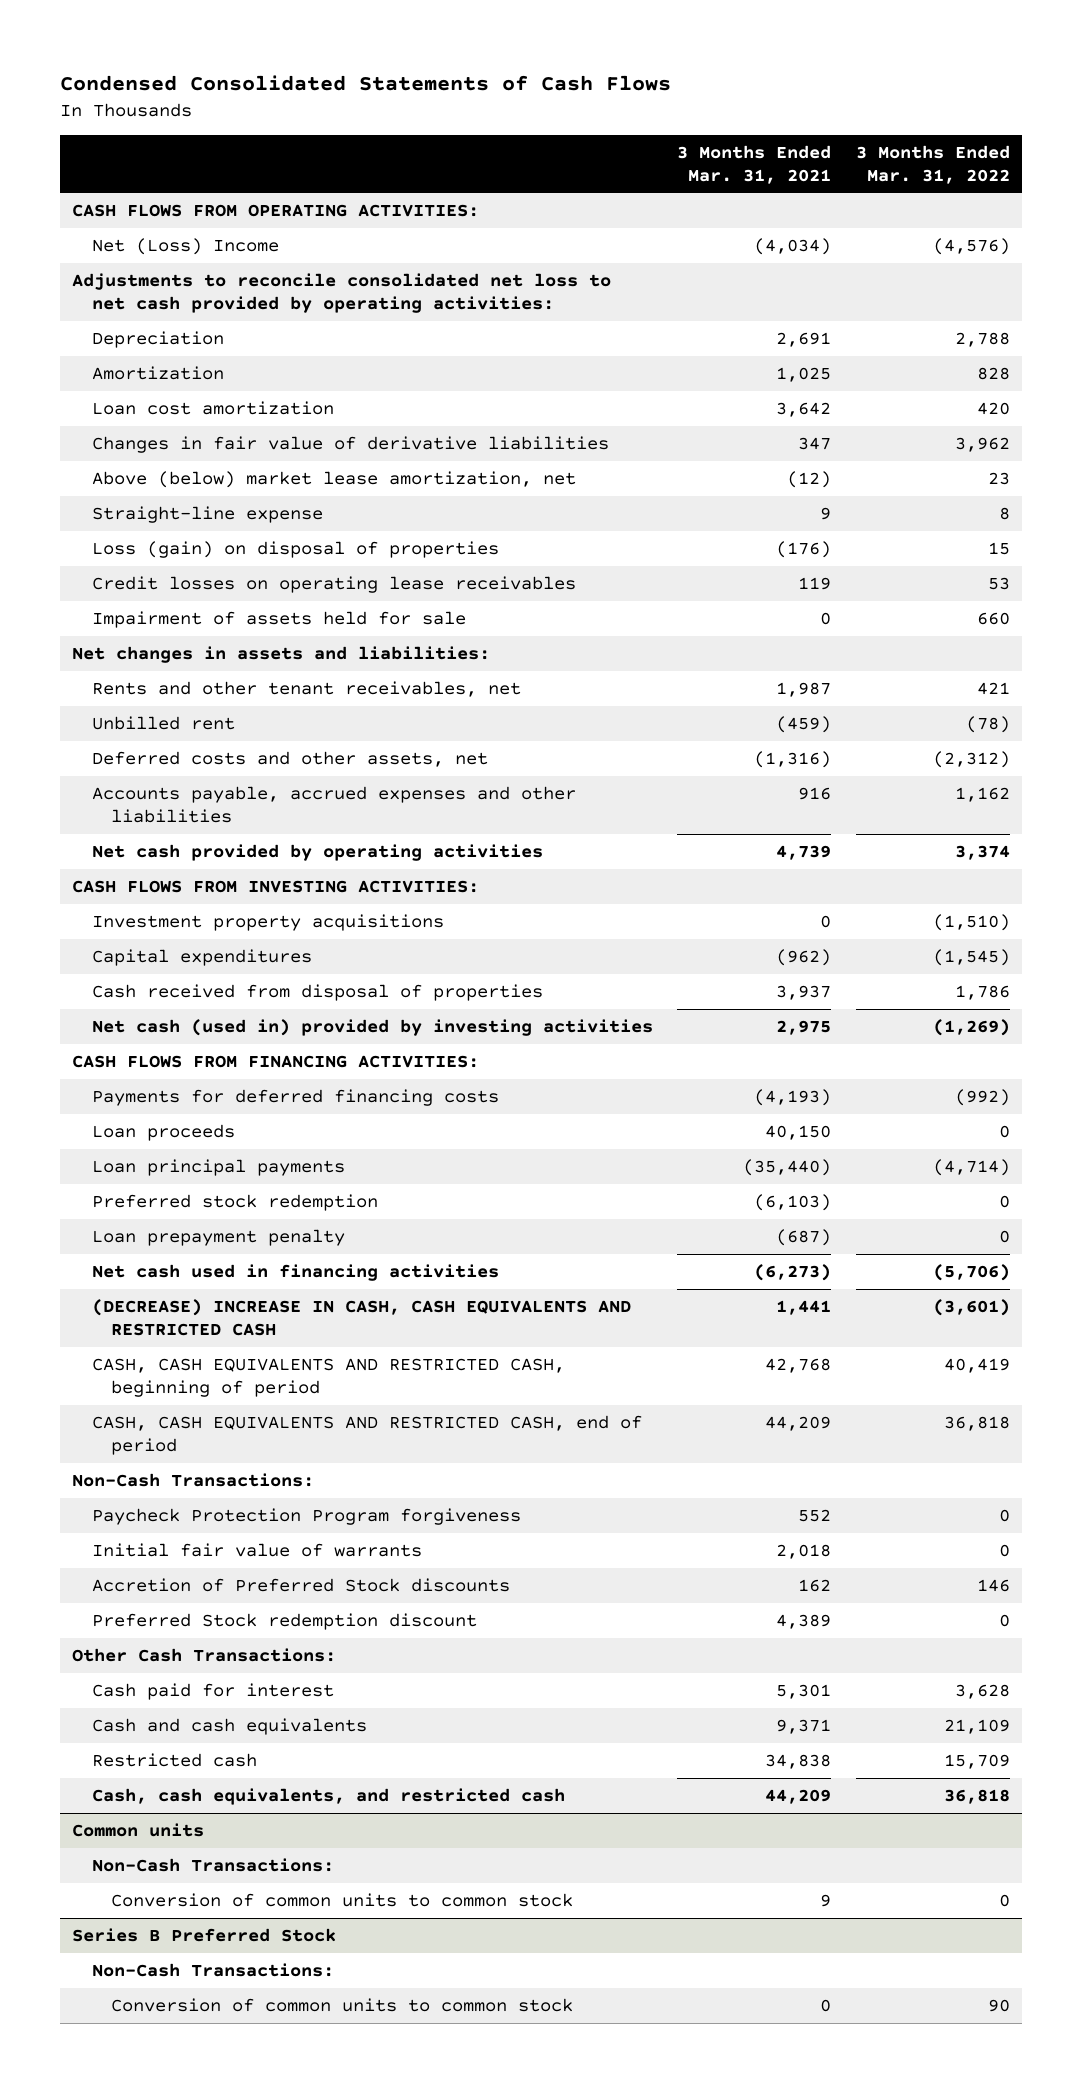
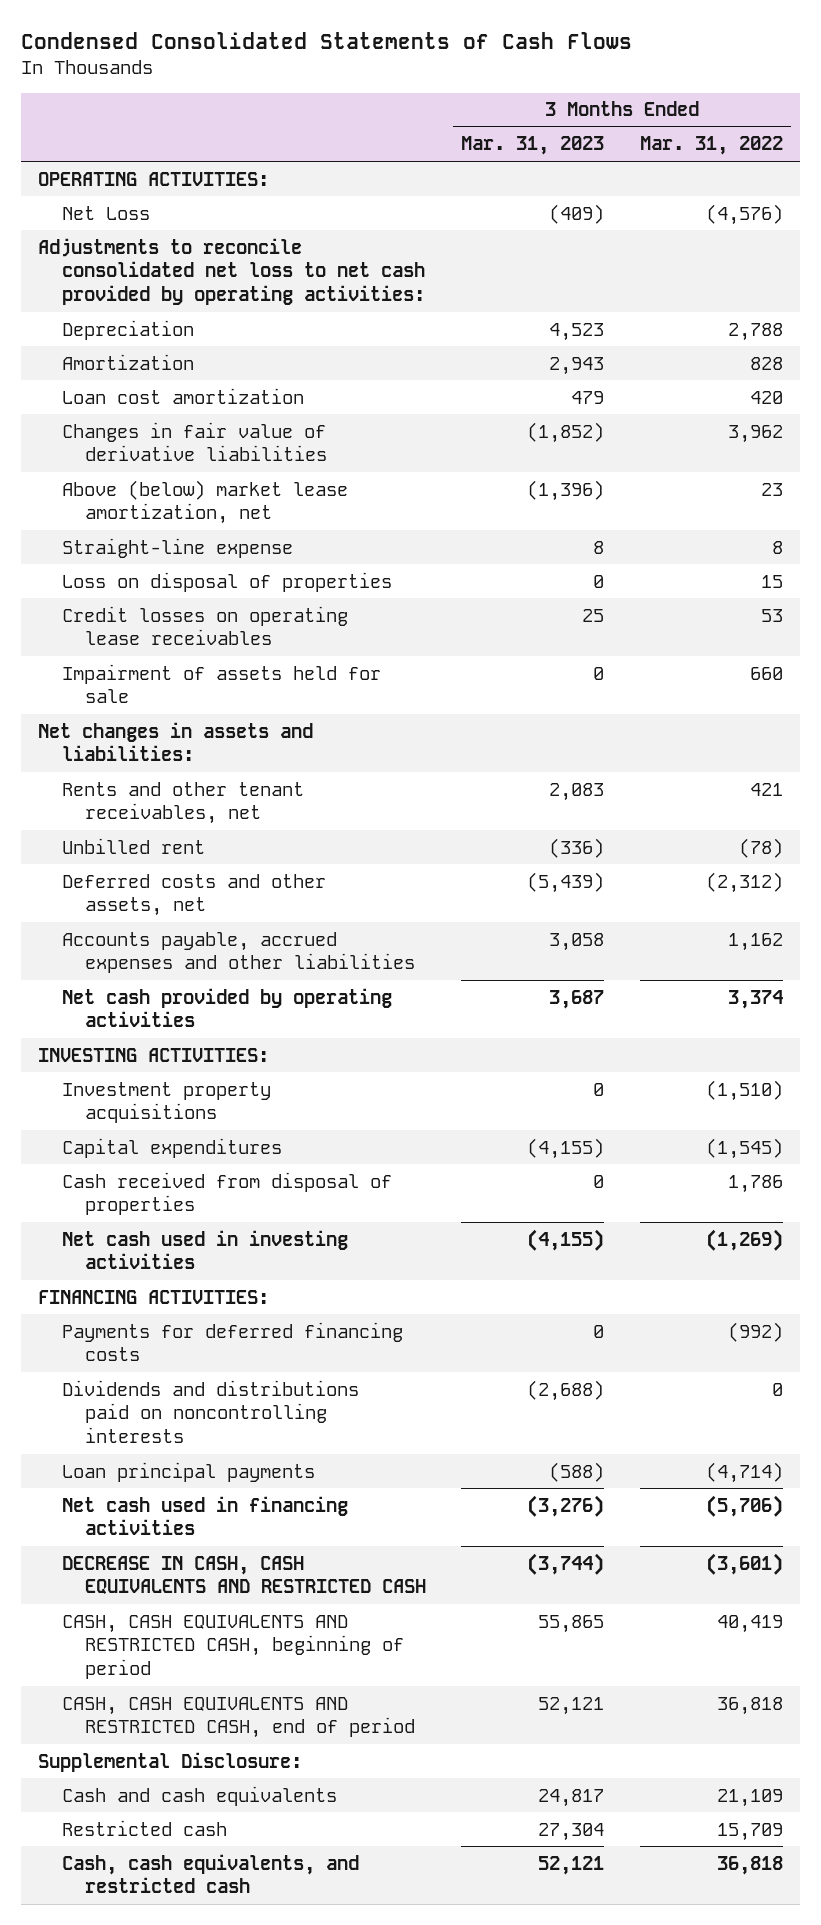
[677,144,832,184] 3 Months Ended Mar. 31, 2021 -> none
none -> [461,136,605,156] Mar. 31, 2023
[72,204,480,218] CASH FLOWS FROM OPERATING ACTIVITIES: -> [38,171,270,186] OPERATING ACTIVITIES:
[91,238,279,256] Net (Loss) Income -> [61,205,150,220] Net Loss
[91,541,499,559] Loss (gain) on disposal of properties -> [61,571,392,592] Loss on disposal of properties
[72,880,480,894] CASH FLOWS FROM INVESTING ACTIVITIES: -> [38,1047,270,1062] INVESTING ACTIVITIES:
[91,1019,653,1037] Net cash (used in) provided by investing activities -> [61,1229,348,1270] Net cash used in investing activities
[72,1055,480,1069] CASH FLOWS FROM FINANCING ACTIVITIES: -> [38,1289,270,1304] FINANCING ACTIVITIES:
[91,1124,235,1142] Loan proceeds -> none
none -> [61,1379,359,1444] Dividends and distributions paid on noncontrolling interests
[91,1194,378,1212] Preferred stock redemption -> none
[91,1229,345,1247] Loan prepayment penalty -> none
[91,1299,631,1337] (DECREASE) INCREASE IN CASH, CASH EQUIVALENTS AND RESTRICTED CASH -> [61,1555,427,1595] DECREASE IN CASH, CASH EQUIVALENTS AND RESTRICTED CASH
[72,1473,315,1488] Non-Cash Transactions: -> none
[91,1508,521,1526] Paycheck Protection Program forgiveness -> none
[91,1543,422,1558] Initial fair value of warrants -> none
[91,1578,510,1593] Accretion of Preferred Stock discounts -> none
[91,1613,477,1631] Preferred Stock redemption discount -> none
[72,1648,337,1663] Other Cash Transactions: -> none
[91,1683,334,1701] Cash paid for interest -> none
none -> [38,1751,303,1772] Supplemental Disclosure:
[72,1823,205,1838] Common units -> none
[91,1858,334,1873] Non-Cash Transactions: -> none
[110,1893,573,1908] Conversion of common units to common stock -> none
[72,1928,337,1943] Series B Preferred Stock -> none
[91,1963,334,1978] Non-Cash Transactions: -> none
[110,1998,573,2013] Conversion of common units to common stock -> none

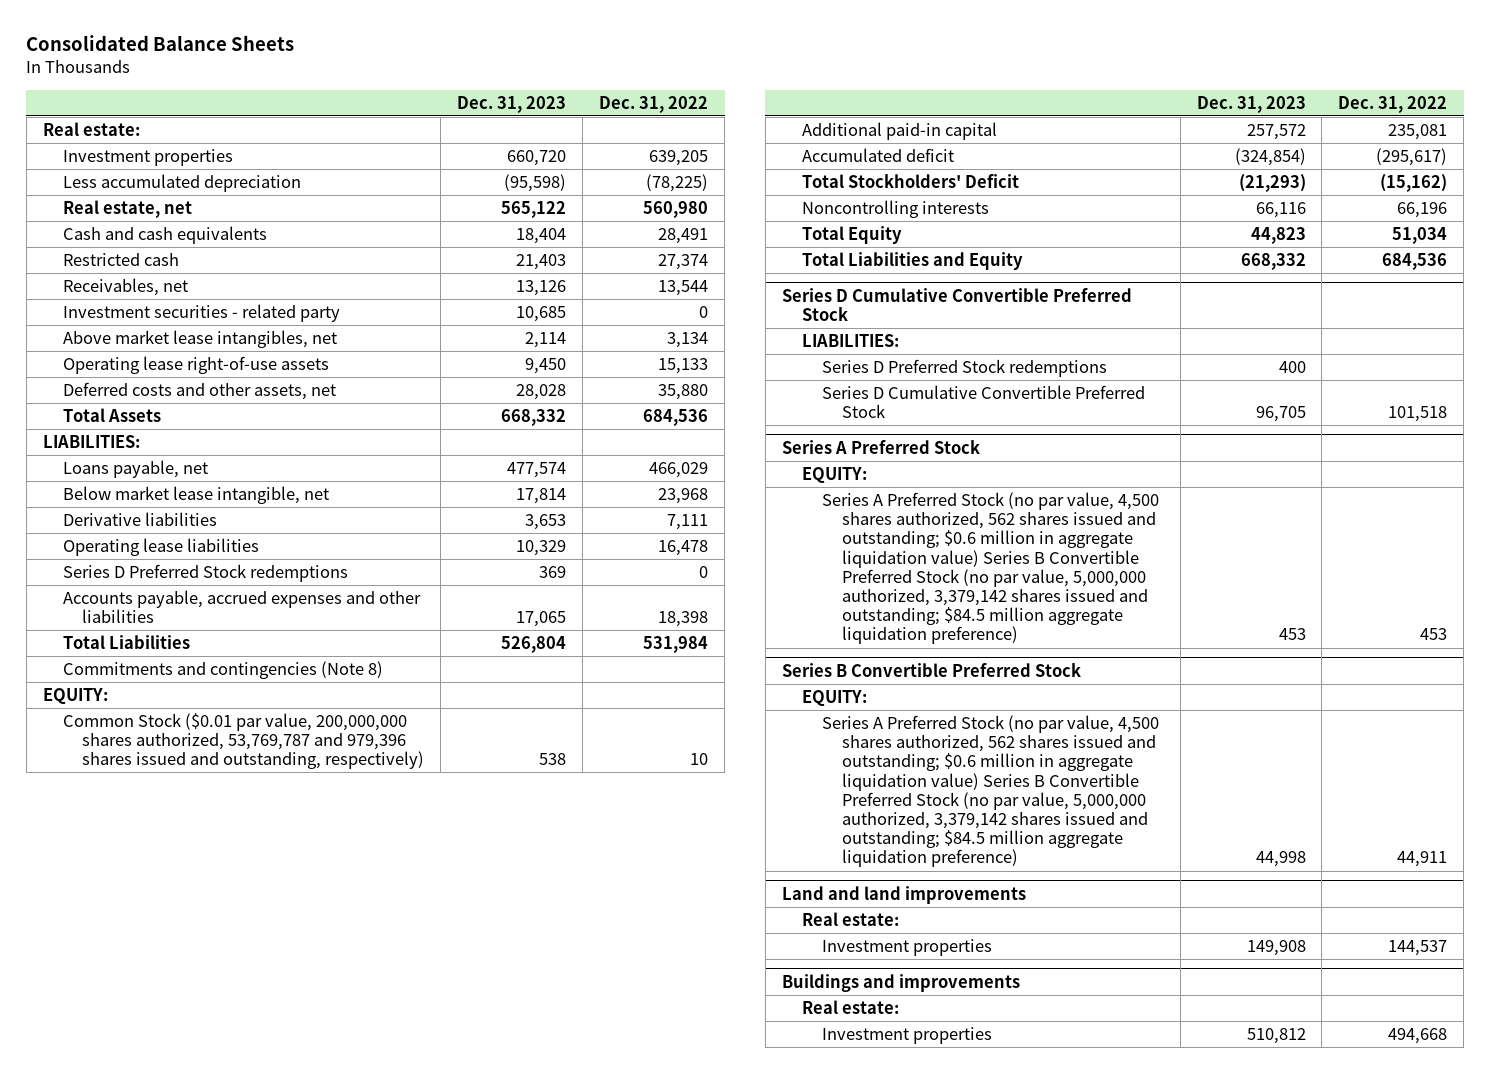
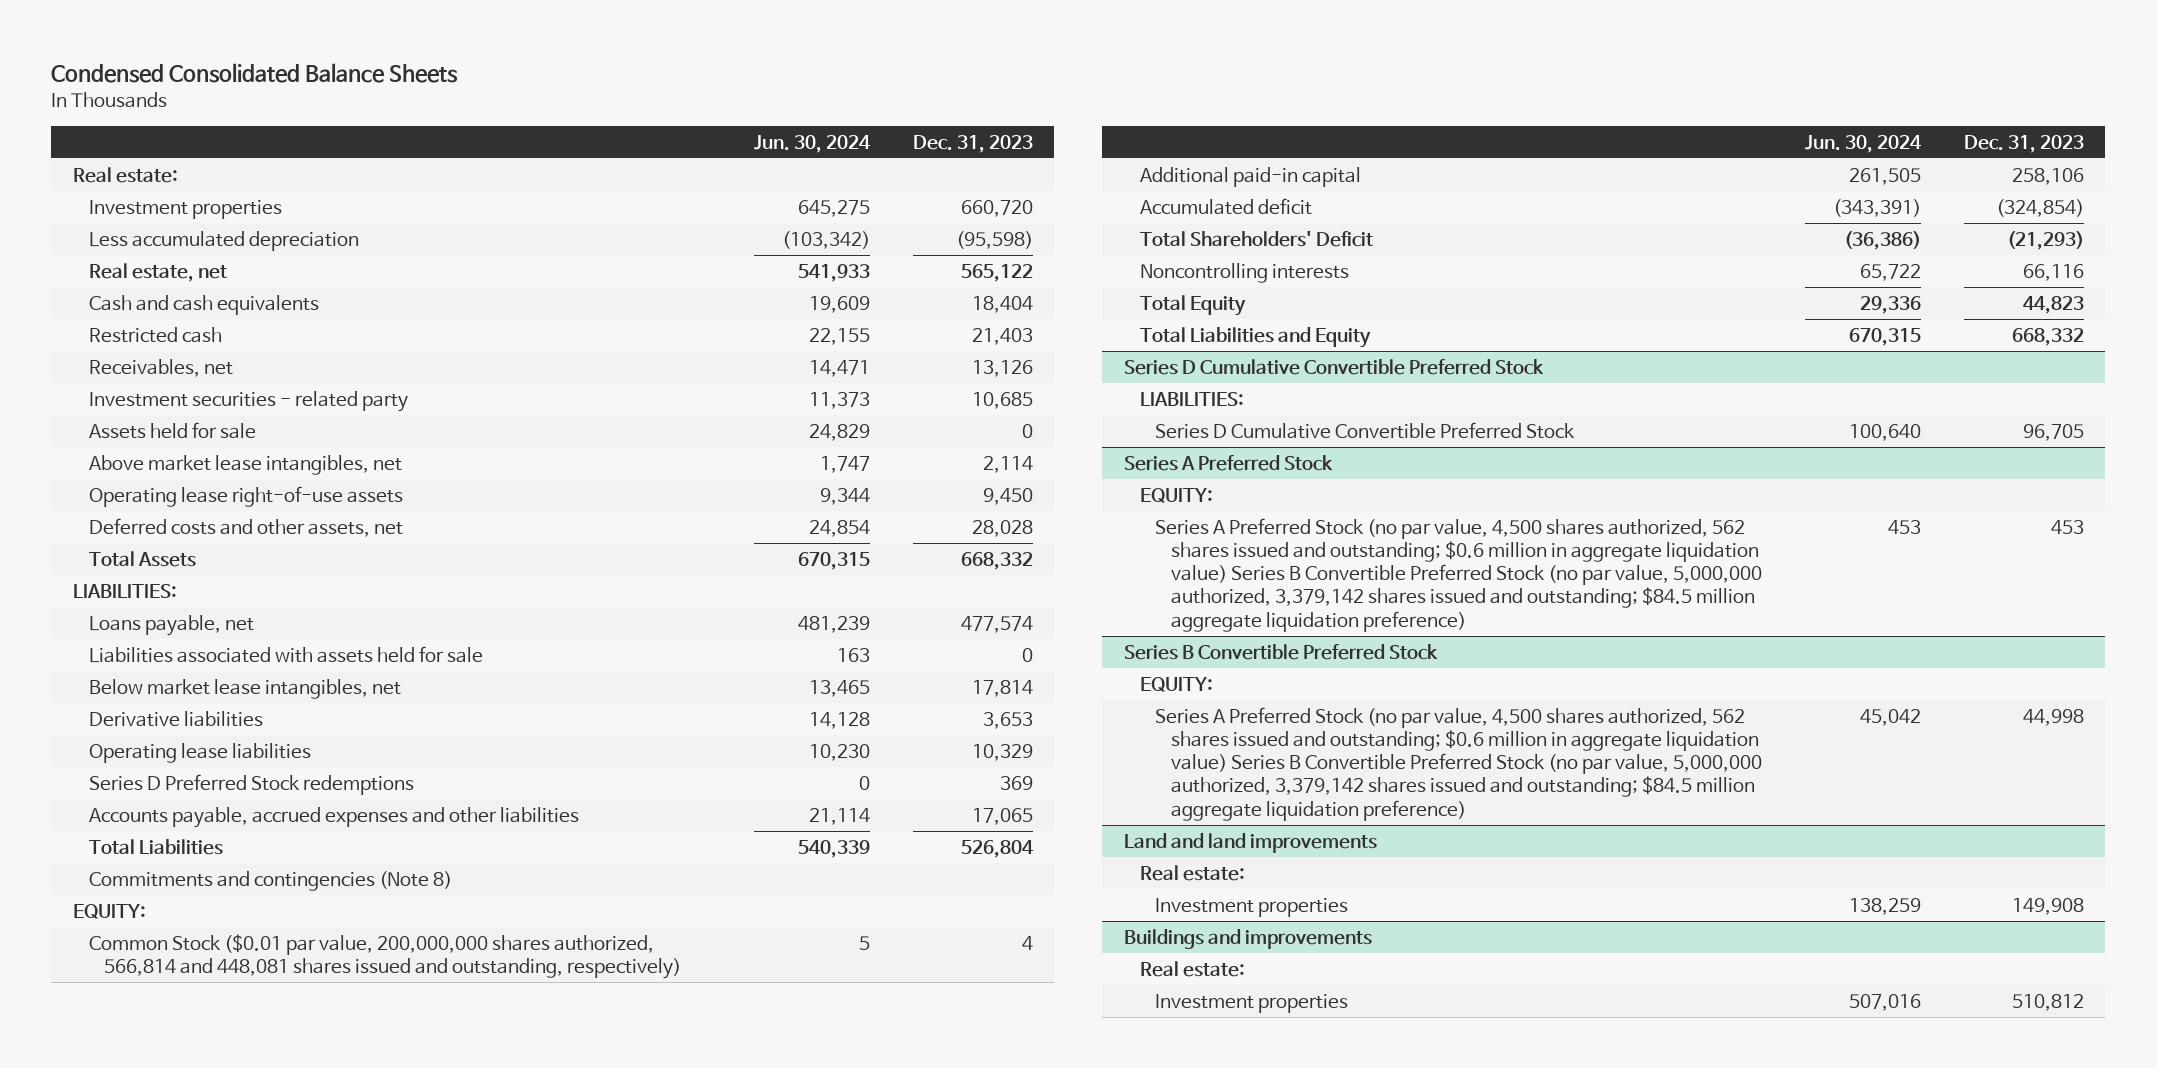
[26,35,295,52] Consolidated Balance Sheets -> [51,63,459,84] Condensed Consolidated Balance Sheets
[599,95,709,113] Dec. 31, 2022 -> none
none -> [753,134,871,153] Jun. 30, 2024
none -> [88,421,256,439] Assets held for sale
none -> [88,645,483,663] Liabilities associated with assets held for sale
[62,485,329,504] Below market lease intangible, net -> [88,678,401,699] Below market lease intangibles, net
[62,712,425,770] Common Stock ($0.01 par value, 200,000,000 shares authorized, 53,769,787 and 979,396 shares issued and outstanding, respectively) -> [88,933,682,980] Common Stock ($0.01 par value, 200,000,000 shares authorized, 566,814 and 448,081 shares issued and outstanding, respectively)
[539,753,567,766] 538 -> [1021,935,1033,950] 4
[1246,123,1306,140] 257,572 -> [2011,167,2084,185] 258,106
[801,173,1019,188] Total Stockholders' Deficit -> [1139,230,1373,247] Total Shareholders' Deficit
[821,358,1107,377] Series D Preferred Stock redemptions -> none

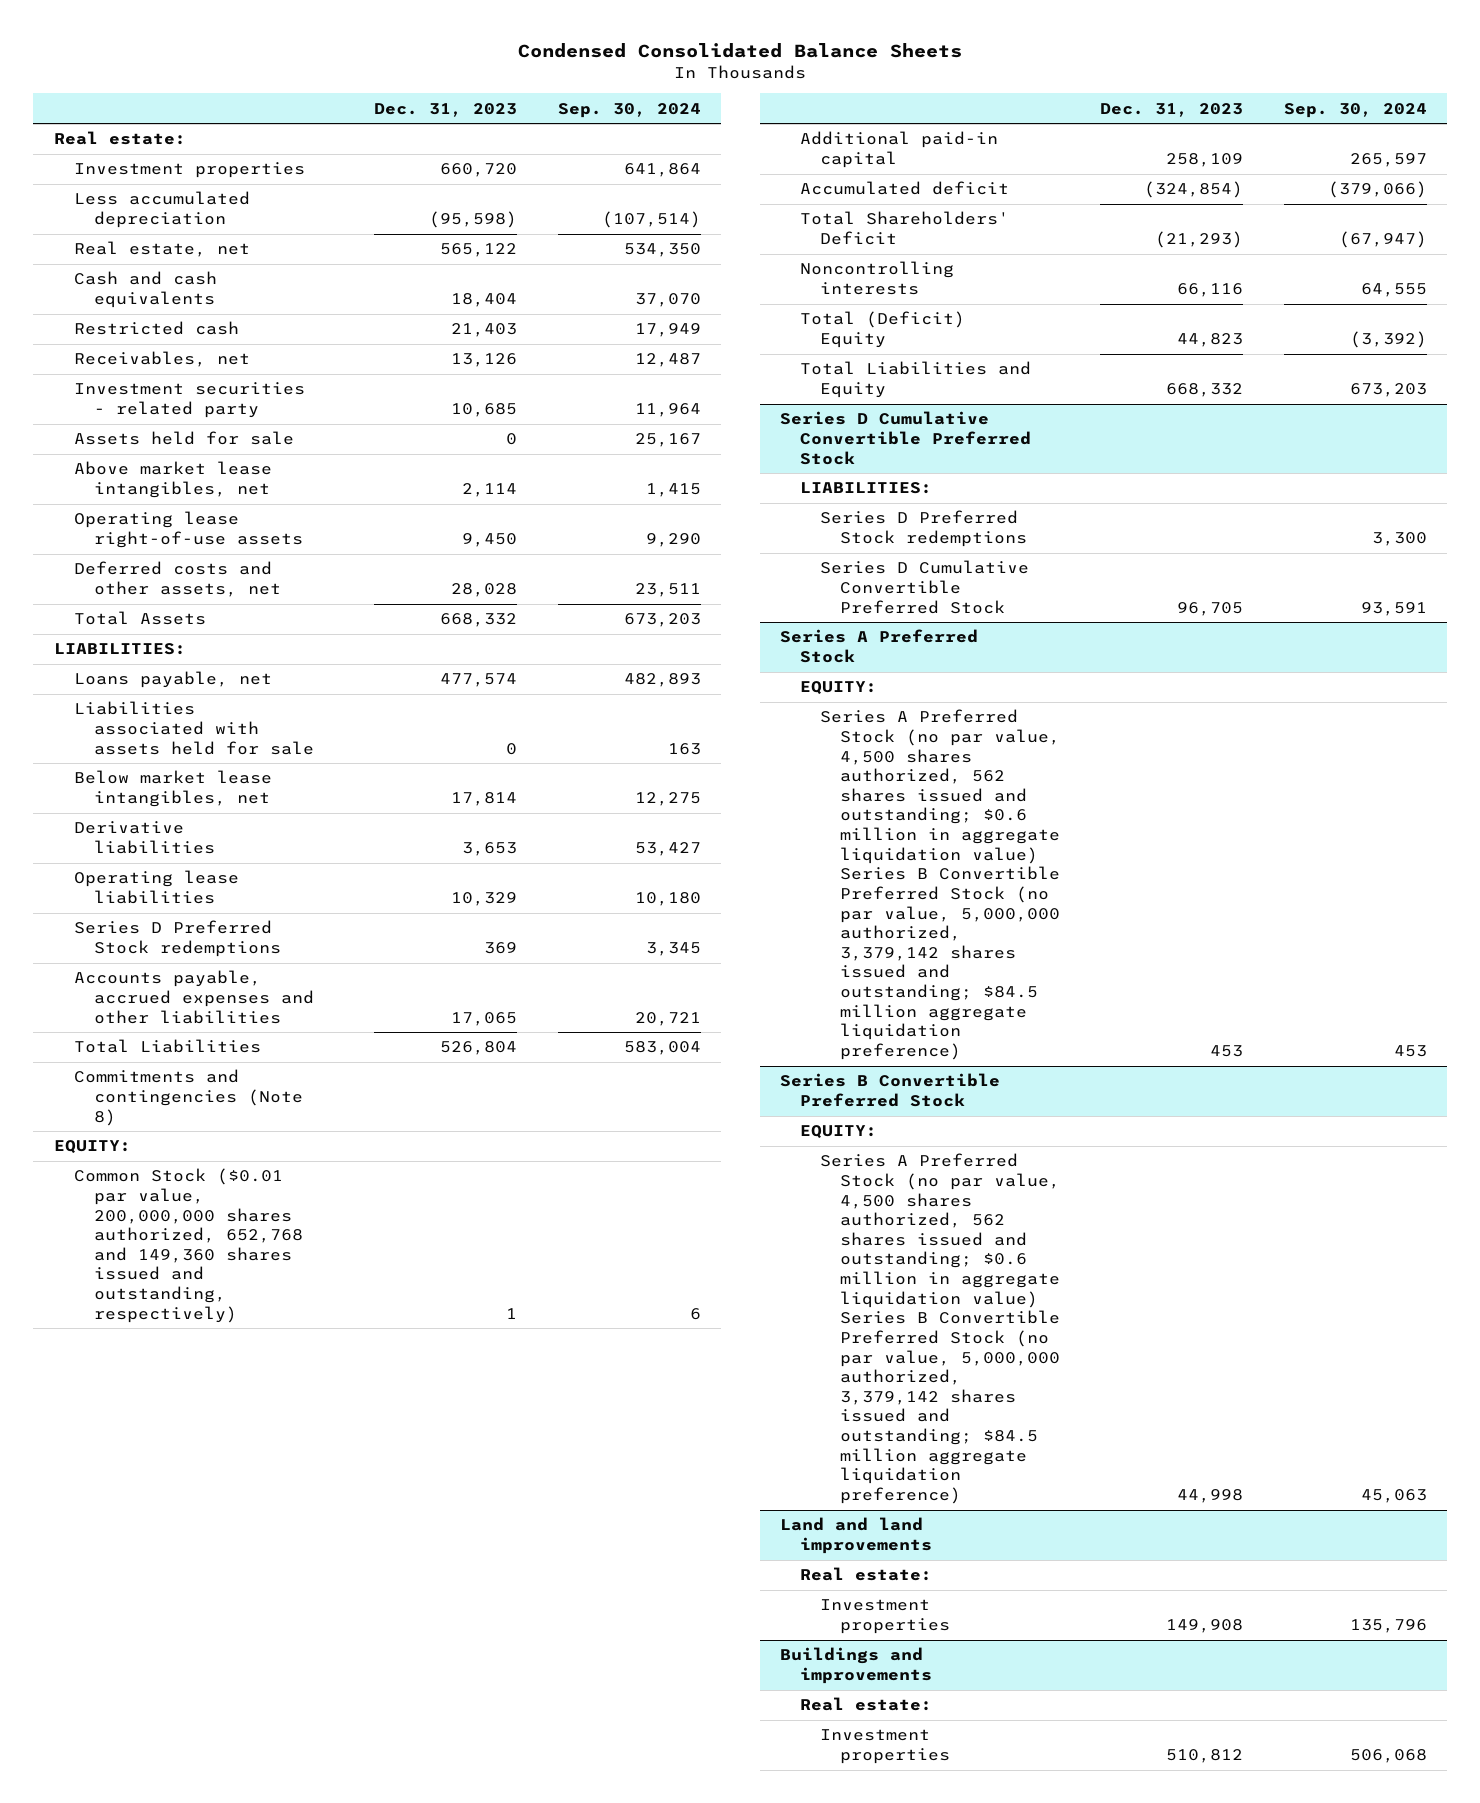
[753,134,871,153] Jun. 30, 2024 -> none
none -> [557,102,701,118] Sep. 30, 2024
[88,933,682,980] Common Stock ($0.01 par value, 200,000,000 shares authorized, 566,814 and 448,081 shares issued and outstanding, respectively) -> [73,1168,303,1323] Common Stock ($0.01 par value, 200,000,000 shares authorized, 652,768 and 149,360 shares issued and outstanding, respectively)
[1021,935,1033,950] 4 -> [506,1307,518,1319] 1
[2011,167,2084,185] 258,106 -> [1166,153,1244,168] 258,109
[1139,294,1246,316] Total Equity -> [799,311,965,349] Total (Deficit) Equity
none -> [819,510,1027,548] Series D Preferred Stock redemptions

